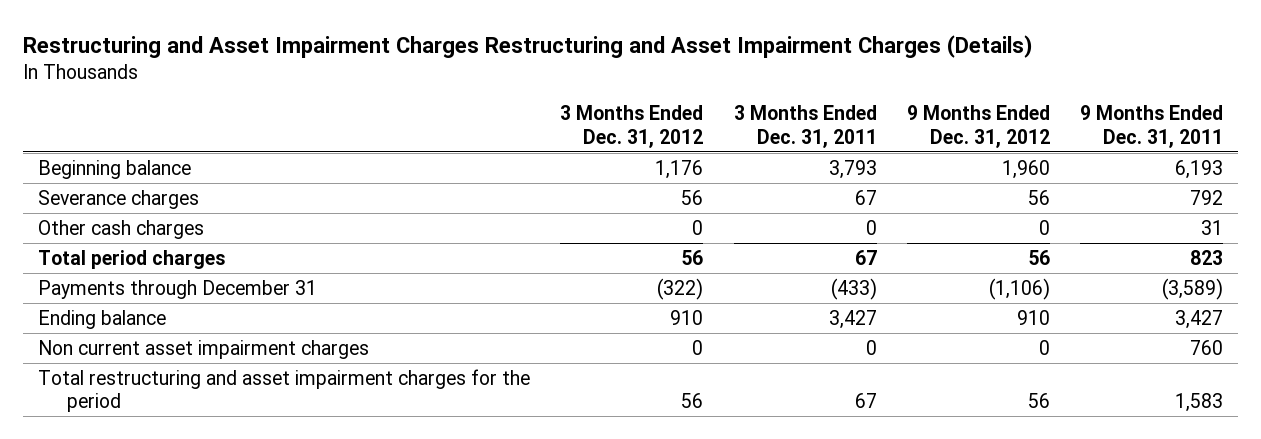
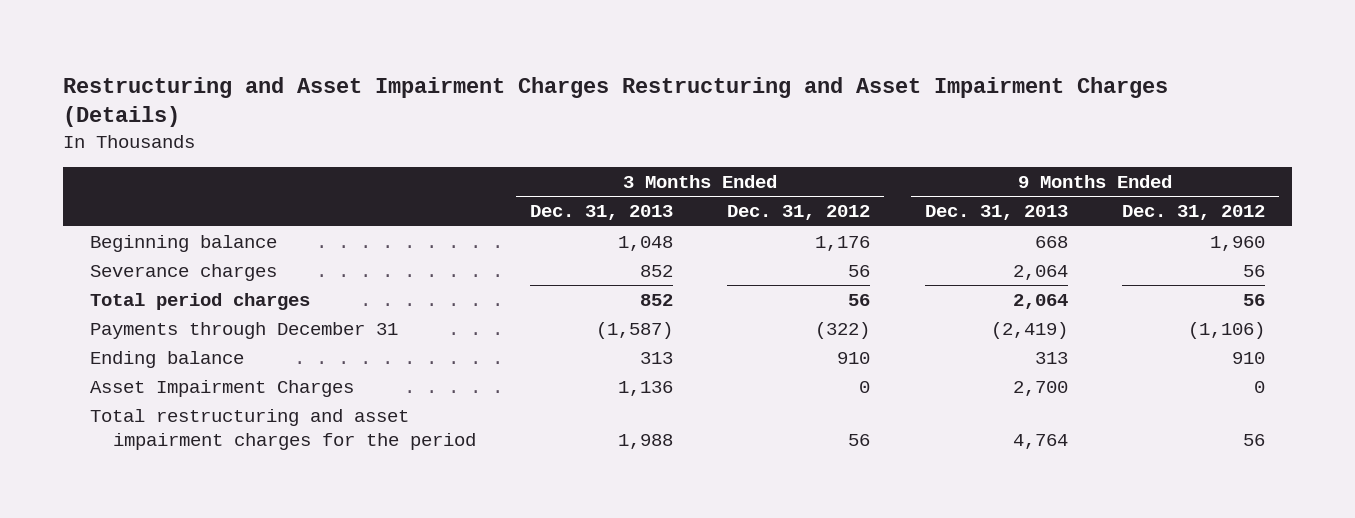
[733,105,877,148] 3 Months Ended Dec. 31, 2011 -> none
[1079,105,1223,148] 9 Months Ended Dec. 31, 2011 -> none
none -> [529,205,673,221] Dec. 31, 2013
none -> [924,205,1068,221] Dec. 31, 2013
[38,219,205,239] Other cash charges -> none
[38,339,370,359] Non current asset impairment charges -> [90,380,355,398] Asset Impairment Charges

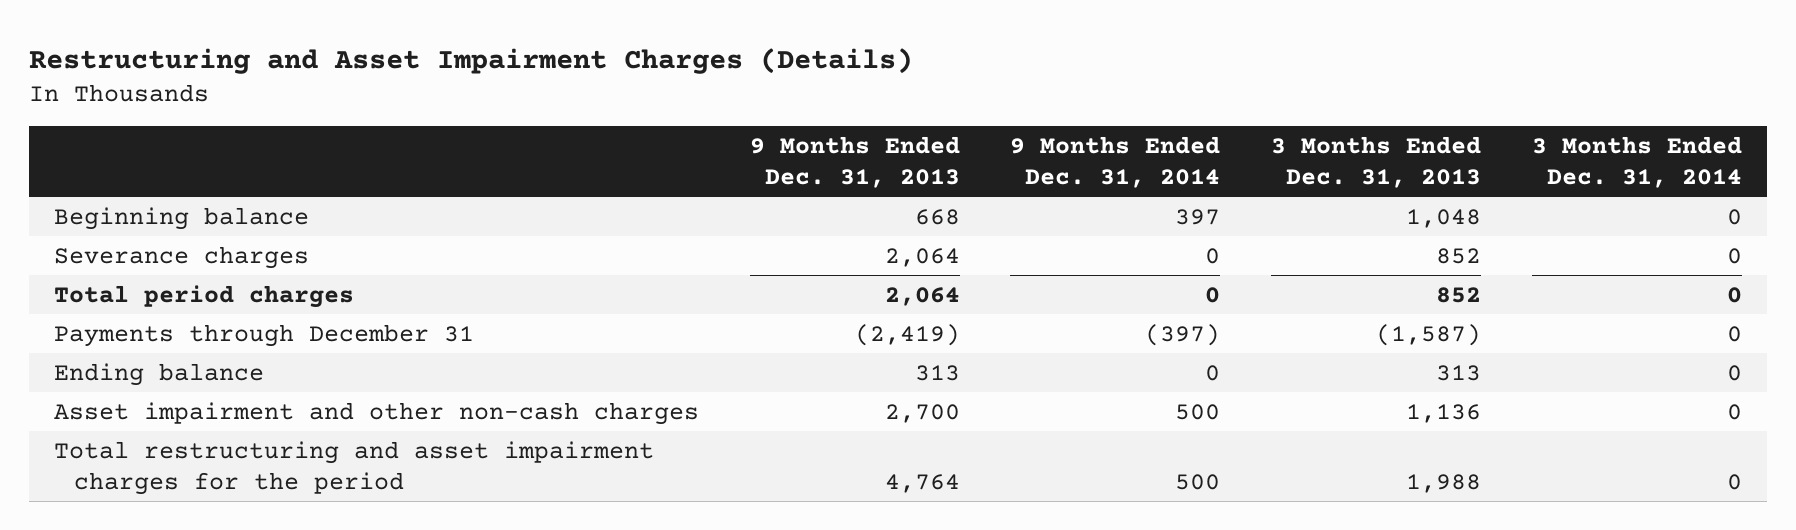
[62,76,1168,128] Restructuring and Asset Impairment Charges Restructuring and Asset Impairment Charges (Details) -> [28,47,913,74] Restructuring and Asset Impairment Charges (Details)
[727,205,871,221] Dec. 31, 2012 -> none
[1121,205,1265,221] Dec. 31, 2012 -> none
none -> [1010,136,1221,189] 9 Months Ended Dec. 31, 2014
none -> [1531,136,1742,189] 3 Months Ended Dec. 31, 2014
[90,380,355,398] Asset Impairment Charges -> [54,401,700,425] Asset impairment and other non-cash charges

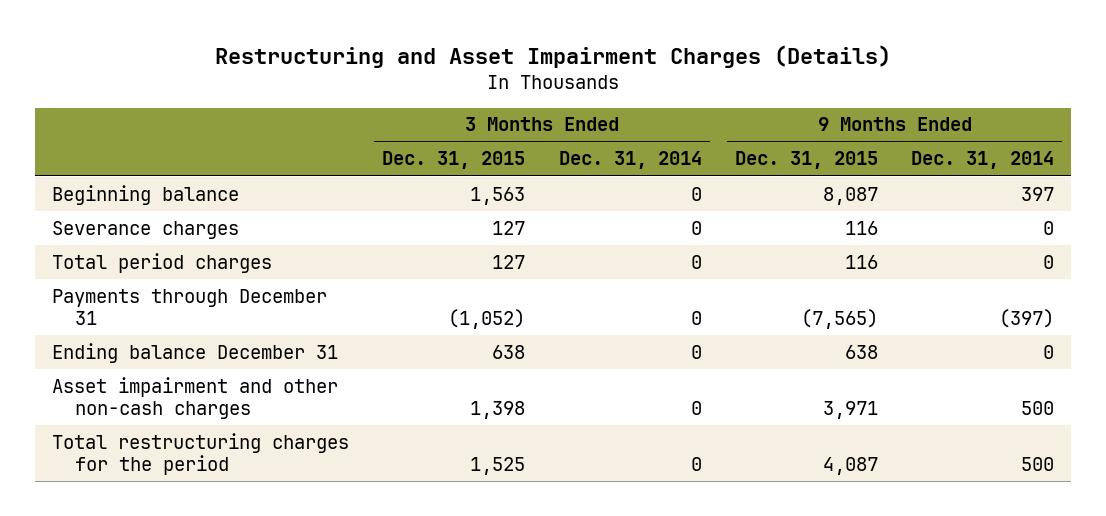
[749,136,960,189] 9 Months Ended Dec. 31, 2013 -> none
[1271,136,1482,189] 3 Months Ended Dec. 31, 2013 -> none
none -> [382,151,526,170] Dec. 31, 2015
none -> [734,151,878,170] Dec. 31, 2015
[54,362,265,386] Ending balance -> [52,342,339,363] Ending balance December 31
[54,440,655,495] Total restructuring and asset impairment charges for the period -> [52,432,350,475] Total restructuring charges for the period

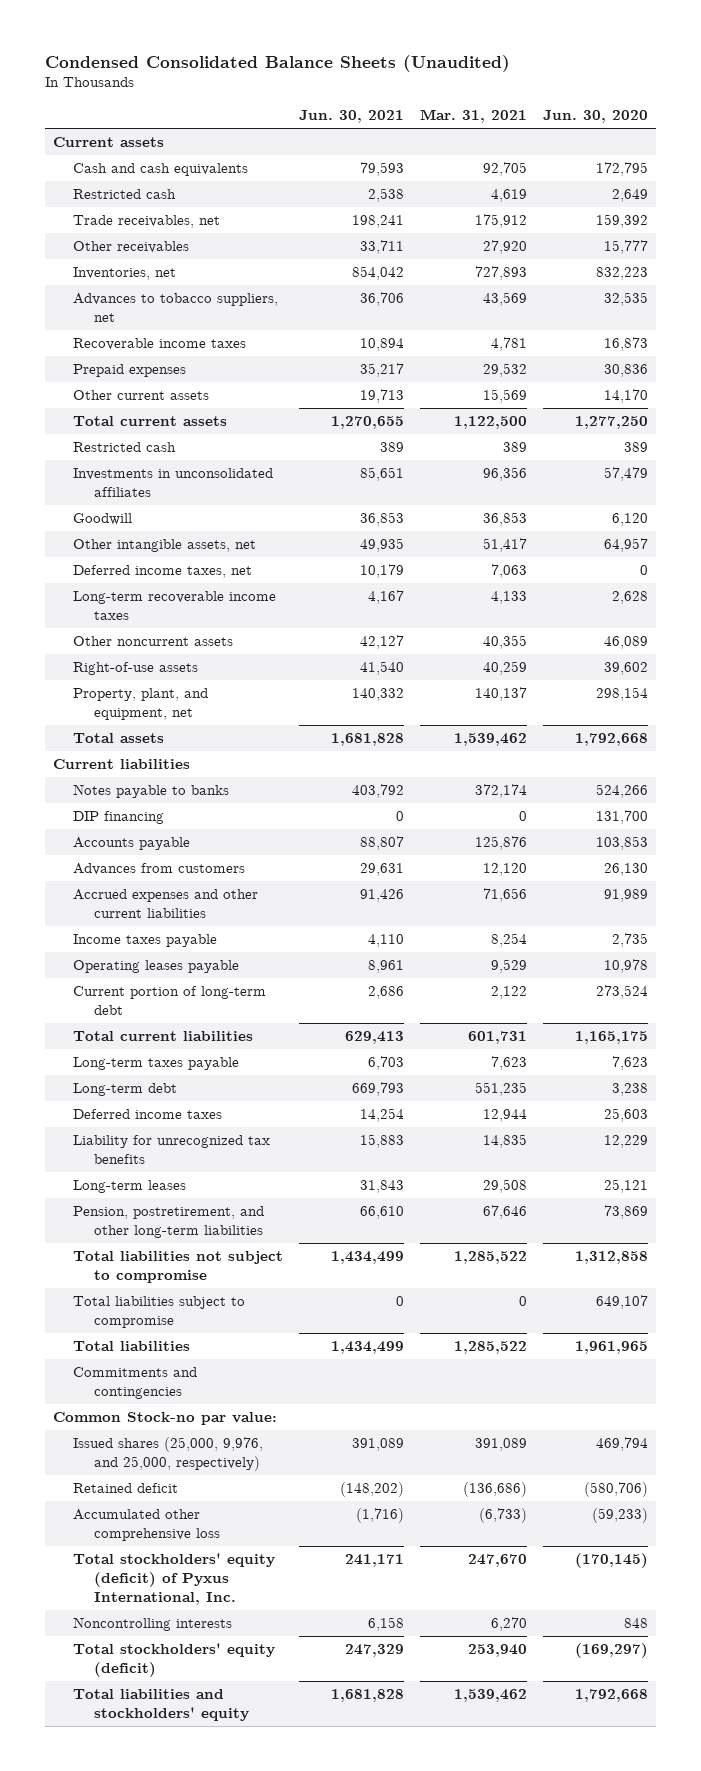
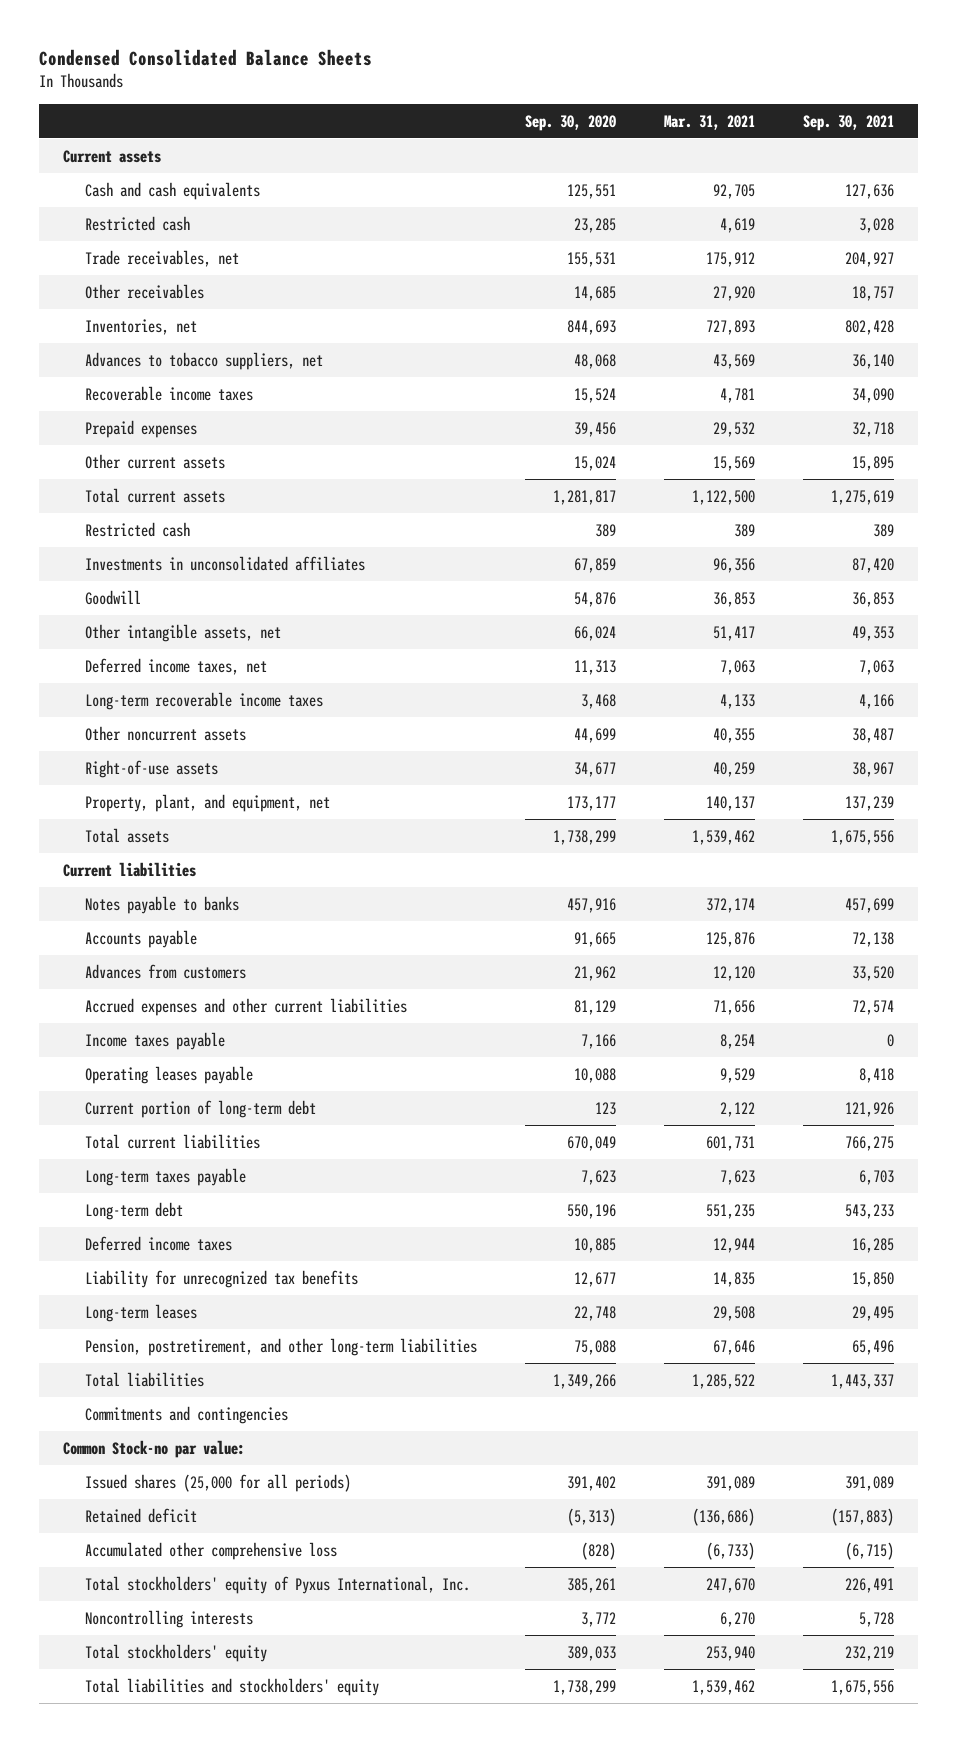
[44,54,510,72] Condensed Consolidated Balance Sheets (Unaudited) -> [39,49,373,67] Condensed Consolidated Balance Sheets
[299,110,405,124] Jun. 30, 2021 -> none
[543,110,649,124] Jun. 30, 2020 -> none
none -> [524,114,616,131] Sep. 30, 2020
none -> [803,114,895,131] Sep. 30, 2021
[73,811,165,825] DIP financing -> none
[73,1251,284,1283] Total liabilities not subject to compromise -> none
[73,1296,246,1328] Total liabilities subject to compromise -> none
[73,1437,264,1471] Issued shares (25,000, 9,976, and 25,000, respectively) -> [84,1473,351,1492] Issued shares (25,000 for all periods)
[73,1553,276,1605] Total stockholders' equity (deficit) of Pyxus International, Inc. -> [84,1575,470,1594] Total stockholders' equity of Pyxus International, Inc.
[73,1643,276,1677] Total stockholders' equity (deficit) -> [84,1643,267,1662] Total stockholders' equity

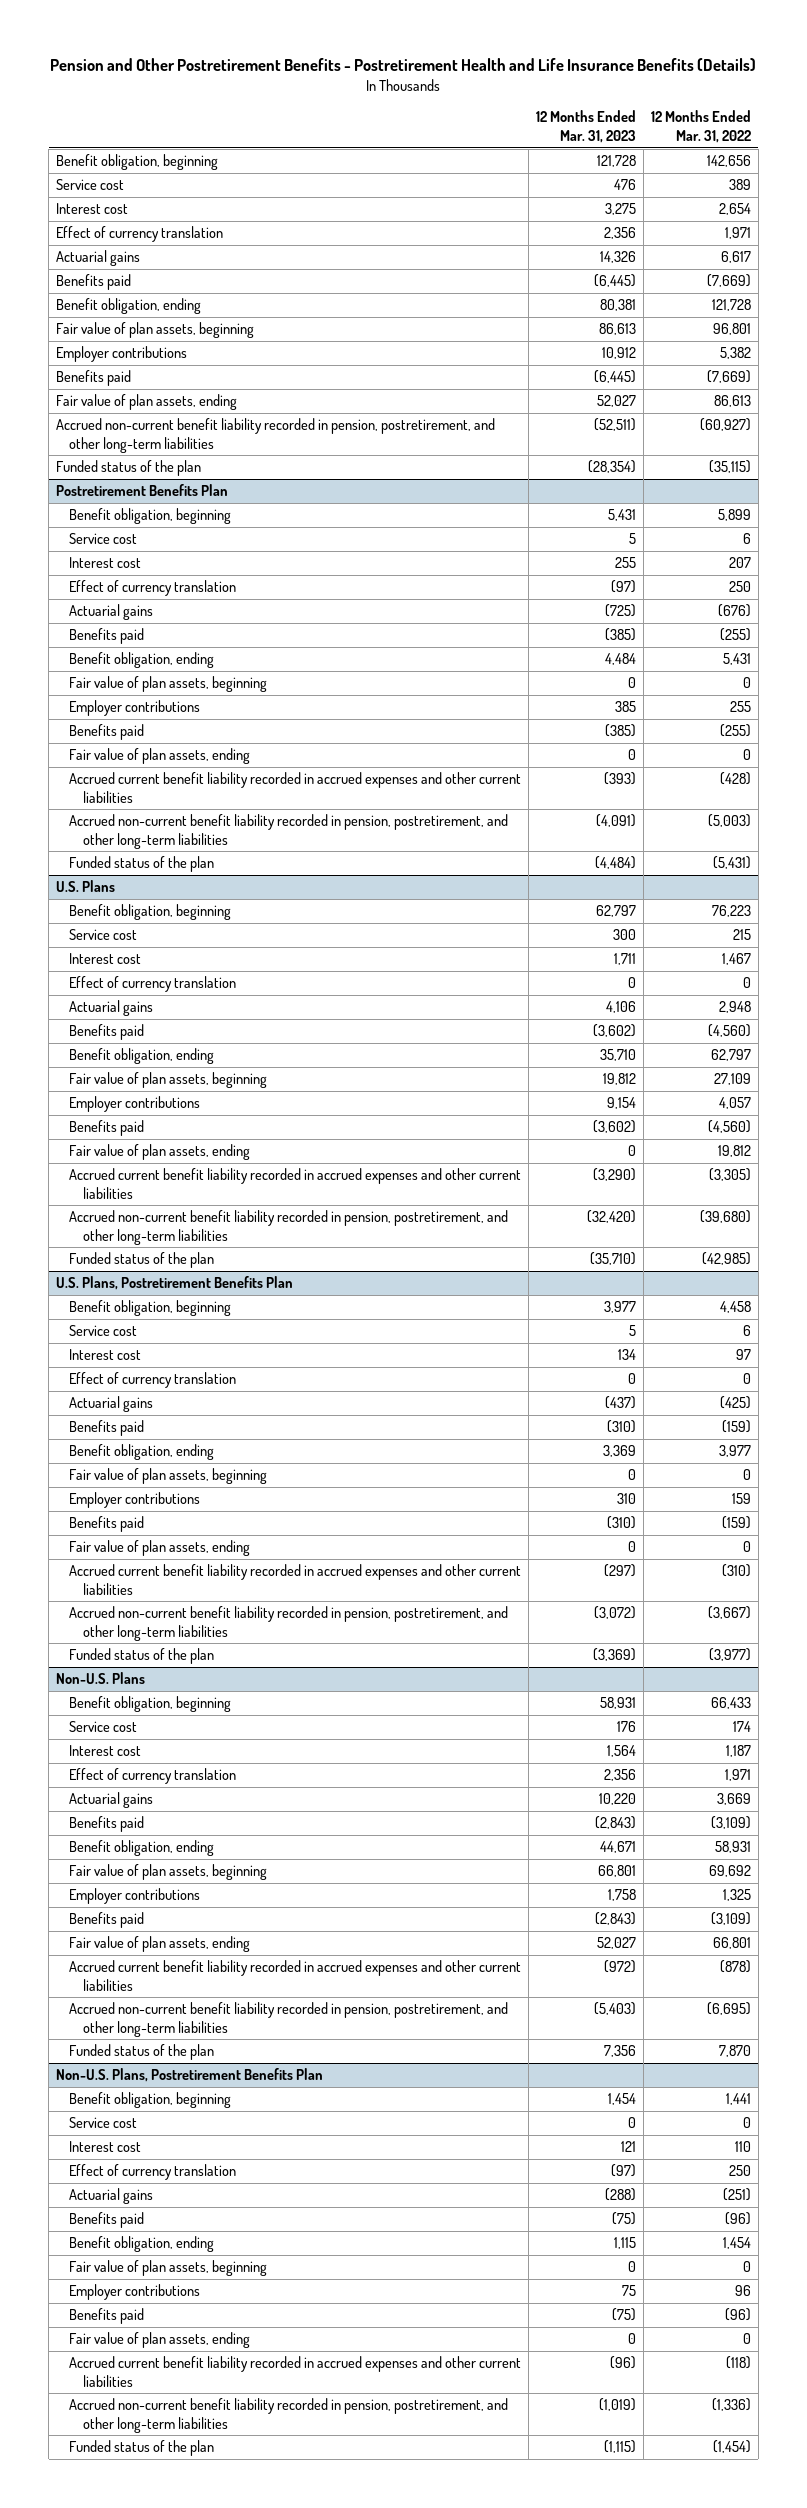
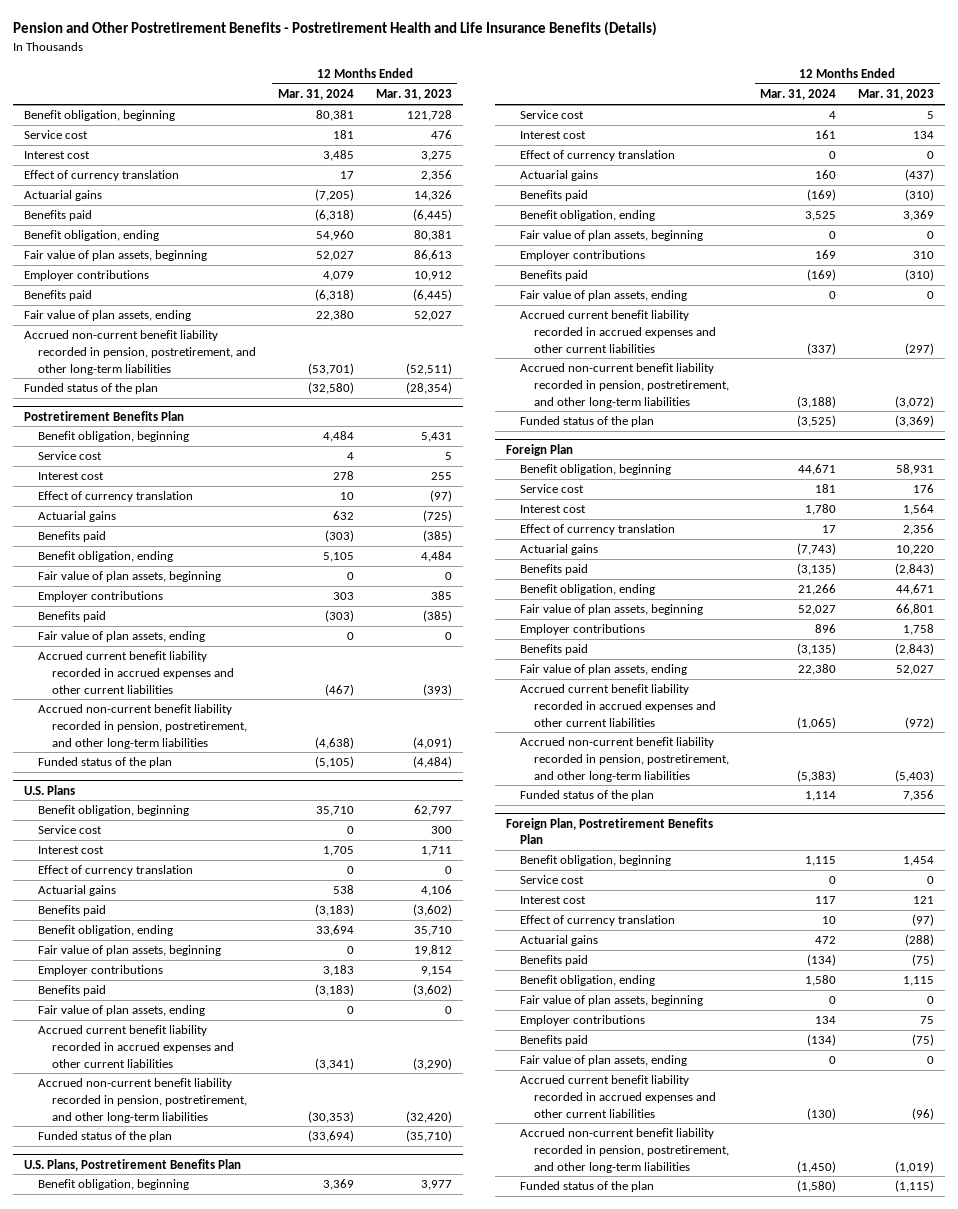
[650,110,751,144] 12 Months Ended Mar. 31, 2022 -> none
none -> [277,89,354,101] Mar. 31, 2024
[56,1672,146,1685] Non-U.S. Plans -> [506,443,574,456] Foreign Plan
[56,2068,324,2083] Non-U.S. Plans, Postretirement Benefits Plan -> none
none -> [506,817,714,845] Foreign Plan, Postretirement Benefits Plan

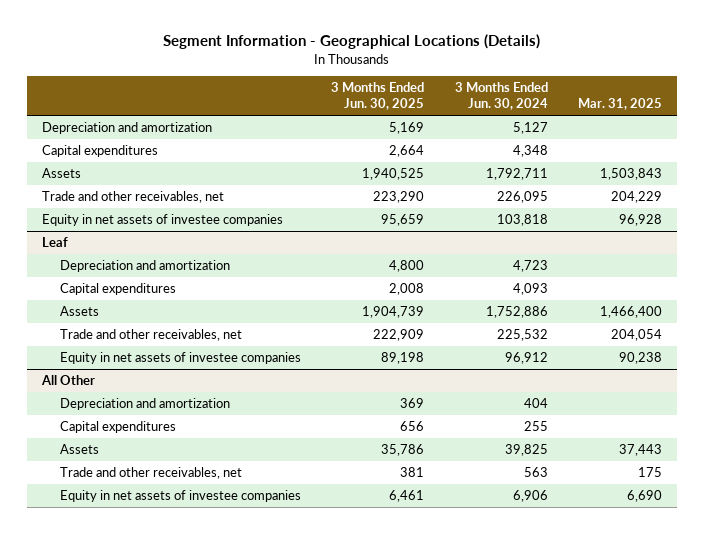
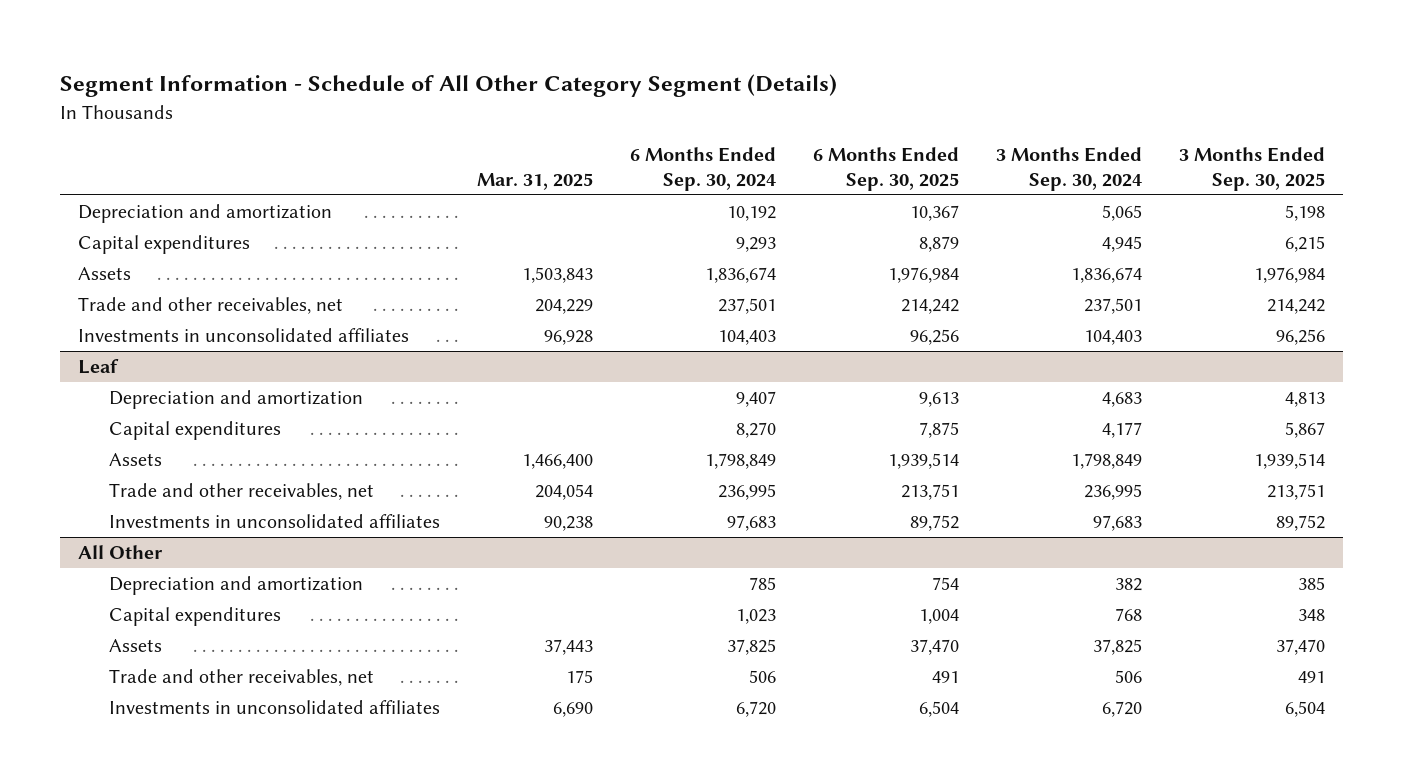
[162,34,540,50] Segment Information - Geographical Locations (Details) -> [59,74,837,98] Segment Information - Schedule of All Other Category Segment (Details)
[331,82,425,110] 3 Months Ended Jun. 30, 2025 -> none
[454,82,548,110] 3 Months Ended Jun. 30, 2024 -> none
none -> [629,146,776,191] 6 Months Ended Sep. 30, 2024
none -> [812,146,959,191] 6 Months Ended Sep. 30, 2025
none -> [995,146,1142,191] 3 Months Ended Sep. 30, 2024
none -> [1178,146,1325,191] 3 Months Ended Sep. 30, 2025
[41,214,283,227] Equity in net assets of investee companies -> [78,327,410,342] Investments in unconsolidated affiliates
[60,352,302,365] Equity in net assets of investee companies -> [108,513,440,528] Investments in unconsolidated affiliates
[60,490,302,503] Equity in net assets of investee companies -> [108,699,440,714] Investments in unconsolidated affiliates

